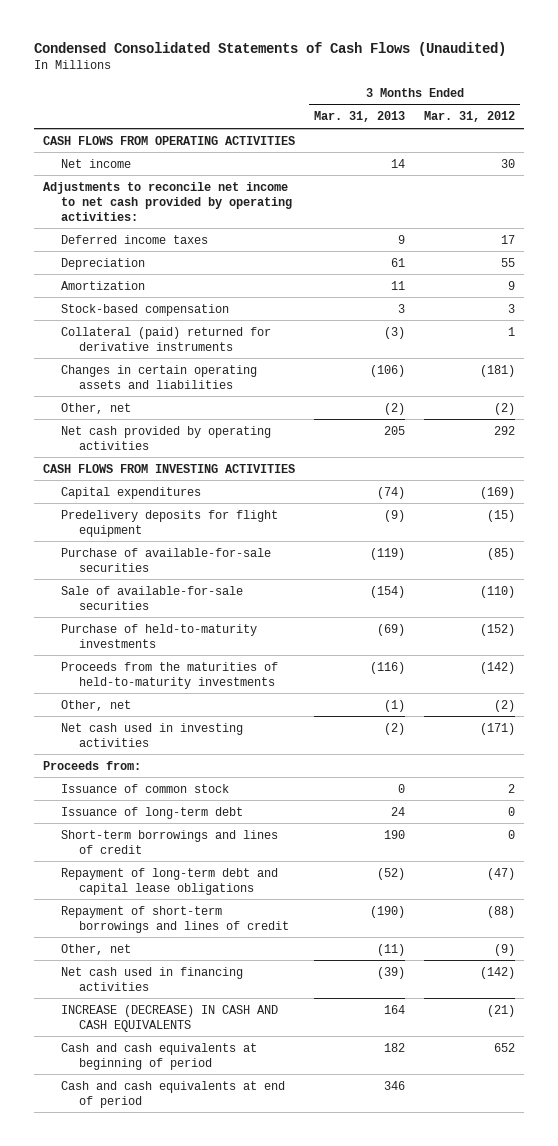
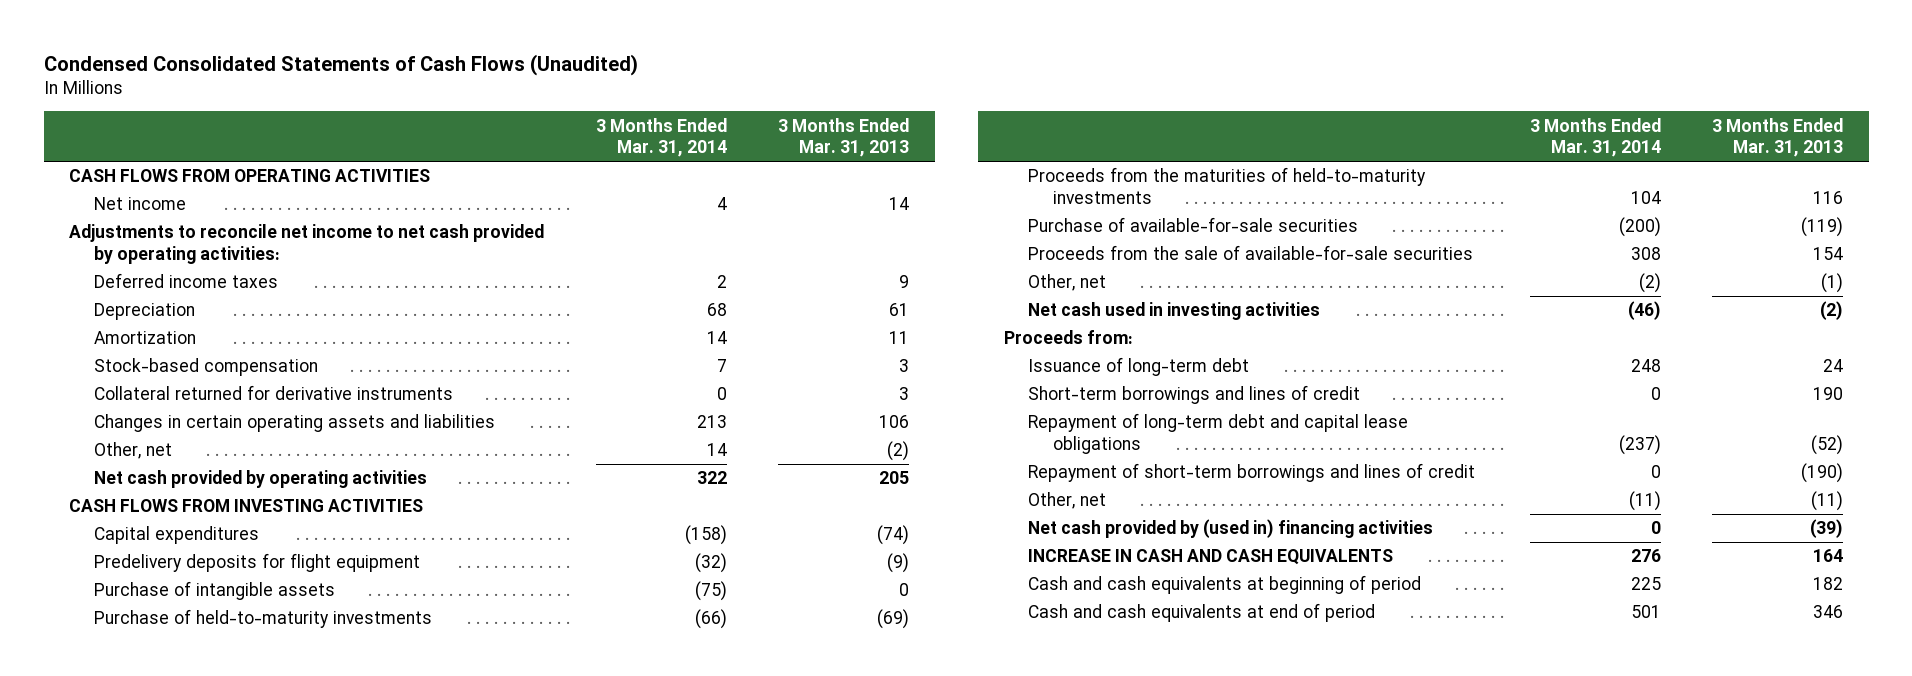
[423,111,515,123] Mar. 31, 2012 -> none
none -> [595,117,727,158] 3 Months Ended Mar. 31, 2014
[61,326,272,351] Collateral (paid) returned for derivative instruments -> [94,385,454,401] Collateral returned for derivative instruments
[384,326,406,339] (3) -> [898,387,909,401] 3
[370,364,406,377] (106) -> [878,415,909,429] 106
[61,585,244,610] Sale of available-for-sale securities -> none
none -> [94,581,336,601] Purchase of intangible assets
[370,661,406,674] (116) -> [1813,190,1844,204] 116
[61,547,272,572] Purchase of available-for-sale securities -> [1028,217,1359,233] Purchase of available-for-sale securities
none -> [1028,245,1474,261] Proceeds from the sale of available-for-sale securities
[61,783,230,793] Issuance of common stock -> none
[61,966,244,991] Net cash used in financing activities -> [1028,519,1434,539] Net cash provided by (used in) financing activities
[61,1004,279,1032] INCREASE (DECREASE) IN CASH AND CASH EQUIVALENTS -> [1028,549,1394,566] INCREASE IN CASH AND CASH EQUIVALENTS

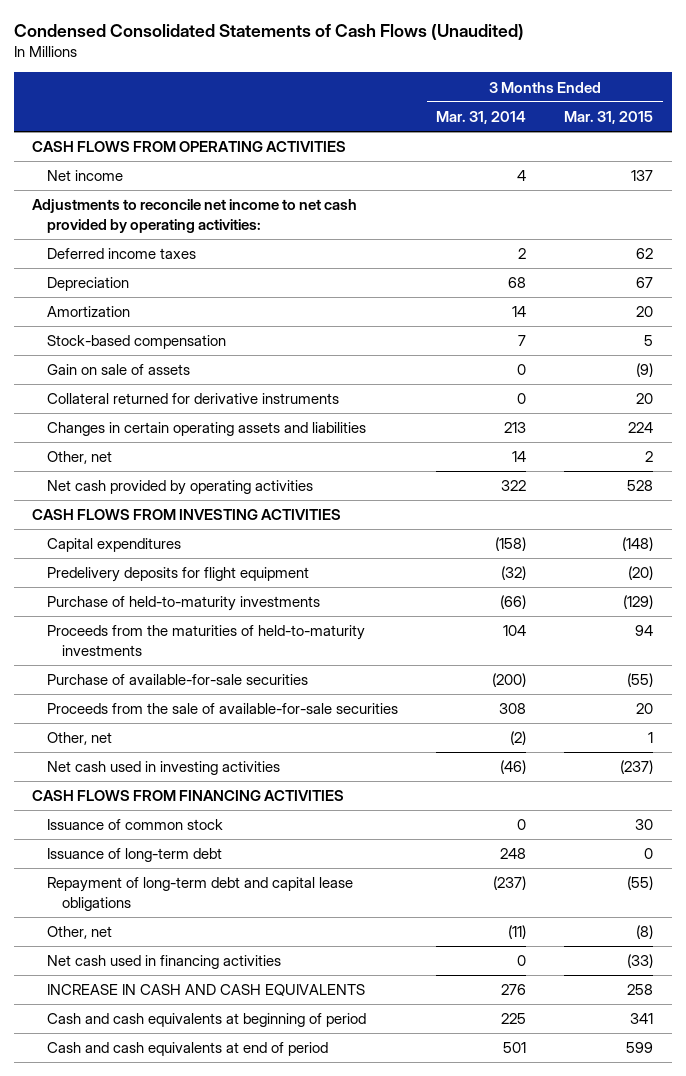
[777,117,909,158] 3 Months Ended Mar. 31, 2013 -> none
none -> [564,111,654,125] Mar. 31, 2015
none -> [47,364,191,376] Gain on sale of assets
[94,581,336,601] Purchase of intangible assets -> none
[1003,330,1133,345] Proceeds from: -> none
none -> [32,790,345,802] CASH FLOWS FROM FINANCING ACTIVITIES
none -> [47,819,224,831] Issuance of common stock
[1028,385,1361,405] Short-term borrowings and lines of credit -> none
[1028,463,1476,483] Repayment of short-term borrowings and lines of credit -> none
[1028,519,1434,539] Net cash provided by (used in) financing activities -> [47,955,282,970] Net cash used in financing activities

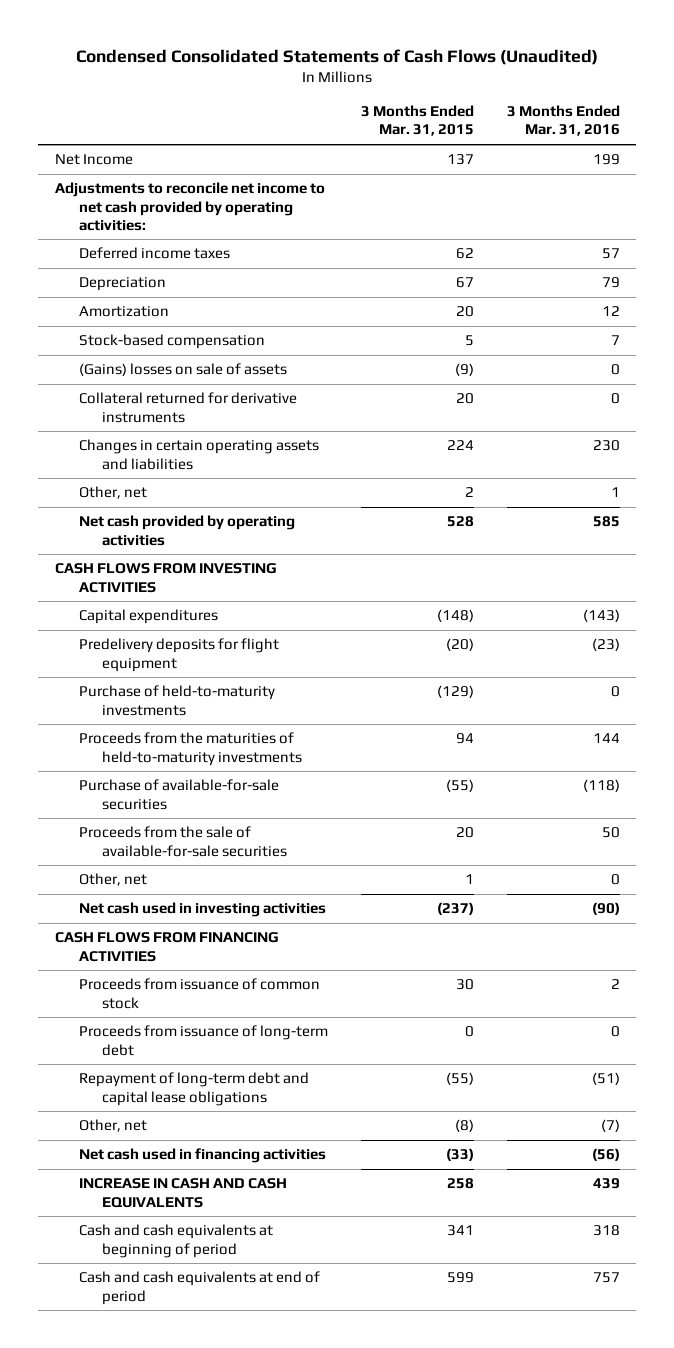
[436,111,527,125] Mar. 31, 2014 -> none
none -> [506,105,620,137] 3 Months Ended Mar. 31, 2016
[32,141,347,153] CASH FLOWS FROM OPERATING ACTIVITIES -> none
[47,170,124,182] Net income -> [54,154,133,166] Net Income
[47,364,191,376] Gain on sale of assets -> [78,363,287,377] (Gains) losses on sale of assets
[47,819,224,831] Issuance of common stock -> [78,978,320,1009] Proceeds from issuance of common stock
[47,848,223,863] Issuance of long-term debt -> [78,1025,328,1056] Proceeds from issuance of long-term debt

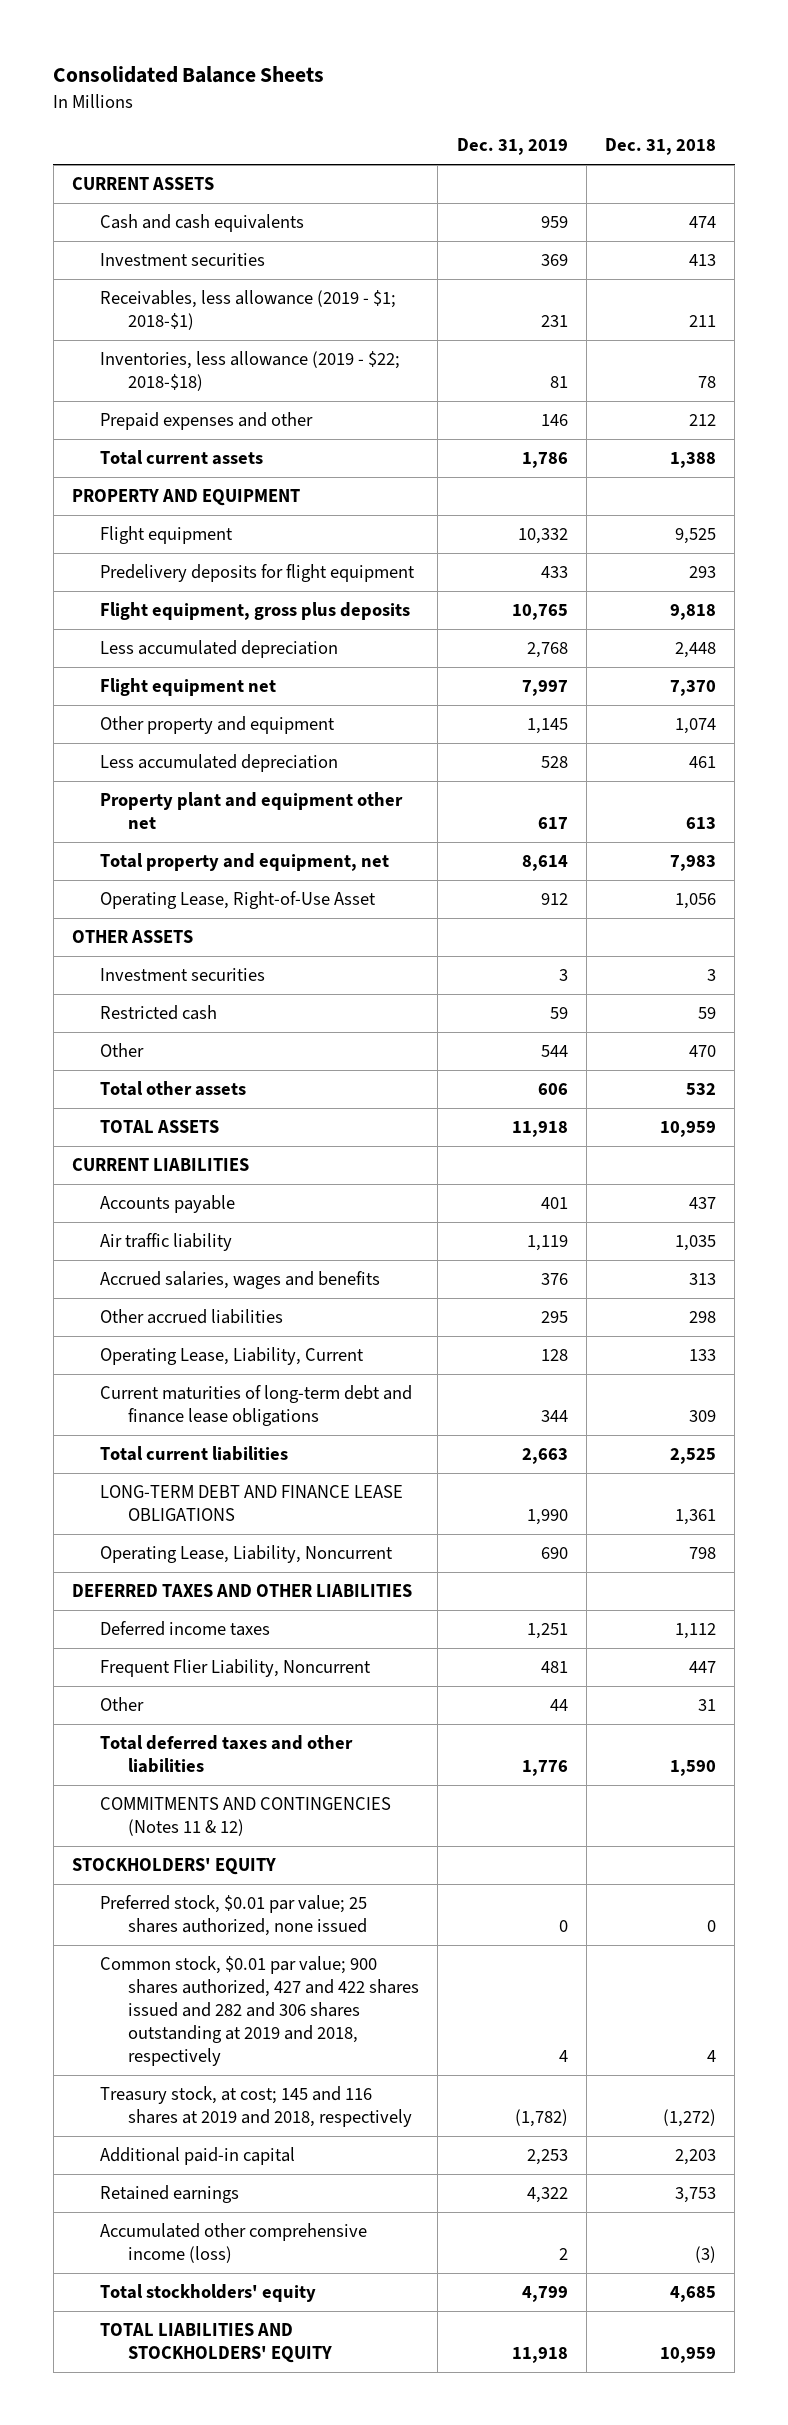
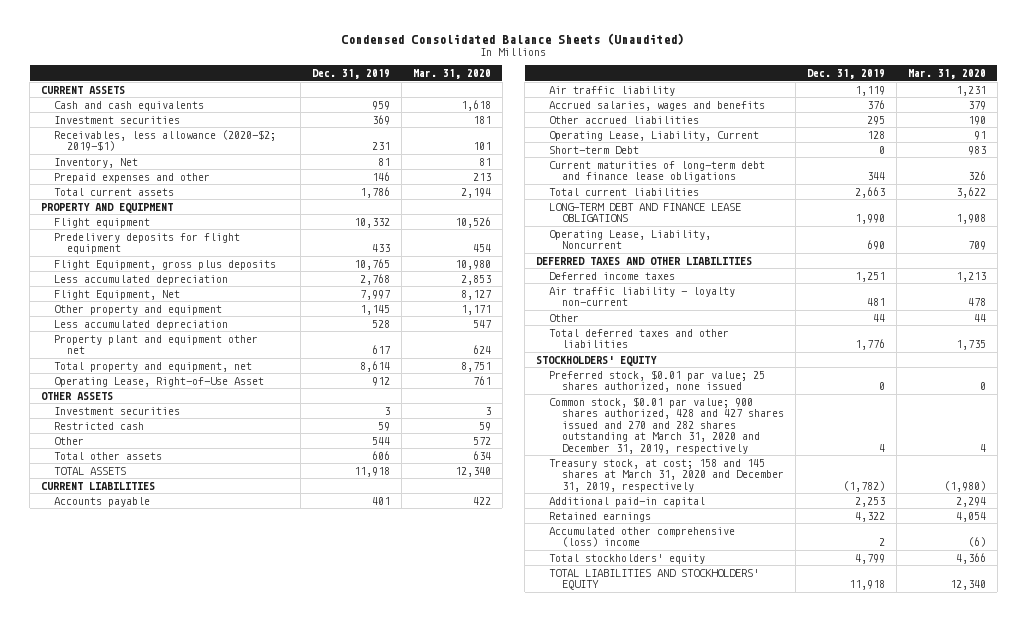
[53,66,325,84] Consolidated Balance Sheets -> [341,32,685,45] Condensed Consolidated Balance Sheets (Unaudited)
[604,138,716,156] Dec. 31, 2018 -> none
none -> [412,69,491,80] Mar. 31, 2020
[100,290,397,331] Receivables, less allowance (2019 - $1; 2018-$1) -> [53,129,276,152] Receivables, less allowance (2020-$2; 2019-$1)
[100,351,401,392] Inventories, less allowance (2019 - $22; 2018-$18) -> [53,157,138,168] Inventory, Net
[100,602,411,621] Flight equipment, gross plus deposits -> [53,259,276,270] Flight Equipment, gross plus deposits
[100,678,277,697] Flight equipment net -> [53,289,180,300] Flight Equipment, Net
none -> [549,145,640,154] Short-term Debt
[100,1659,372,1678] Frequent Flier Liability, Noncurrent -> [549,286,736,307] Air traffic liability - loyalty non-current
[100,1797,392,1837] COMMITMENTS AND CONTINGENCIES (Notes 11 & 12) -> none
[100,1956,420,2067] Common stock, $0.01 par value; 900 shares authorized, 427 and 422 shares issued and 282 and 306 shares outstanding at 2019 and 2018, respectively -> [549,396,785,454] Common stock, $0.01 par value; 900 shares authorized, 428 and 427 shares issued and 270 and 282 shares outstanding at March 31, 2020 and December 31, 2019, respectively
[100,2086,413,2128] Treasury stock, at cost; 145 and 116 shares at 2019 and 2018, respectively -> [549,458,785,492] Treasury stock, at cost; 158 and 145 shares at March 31, 2020 and December 31, 2019, respectively
[100,2223,368,2264] Accumulated other comprehensive income (loss) -> [549,526,736,548] Accumulated other comprehensive (loss) income

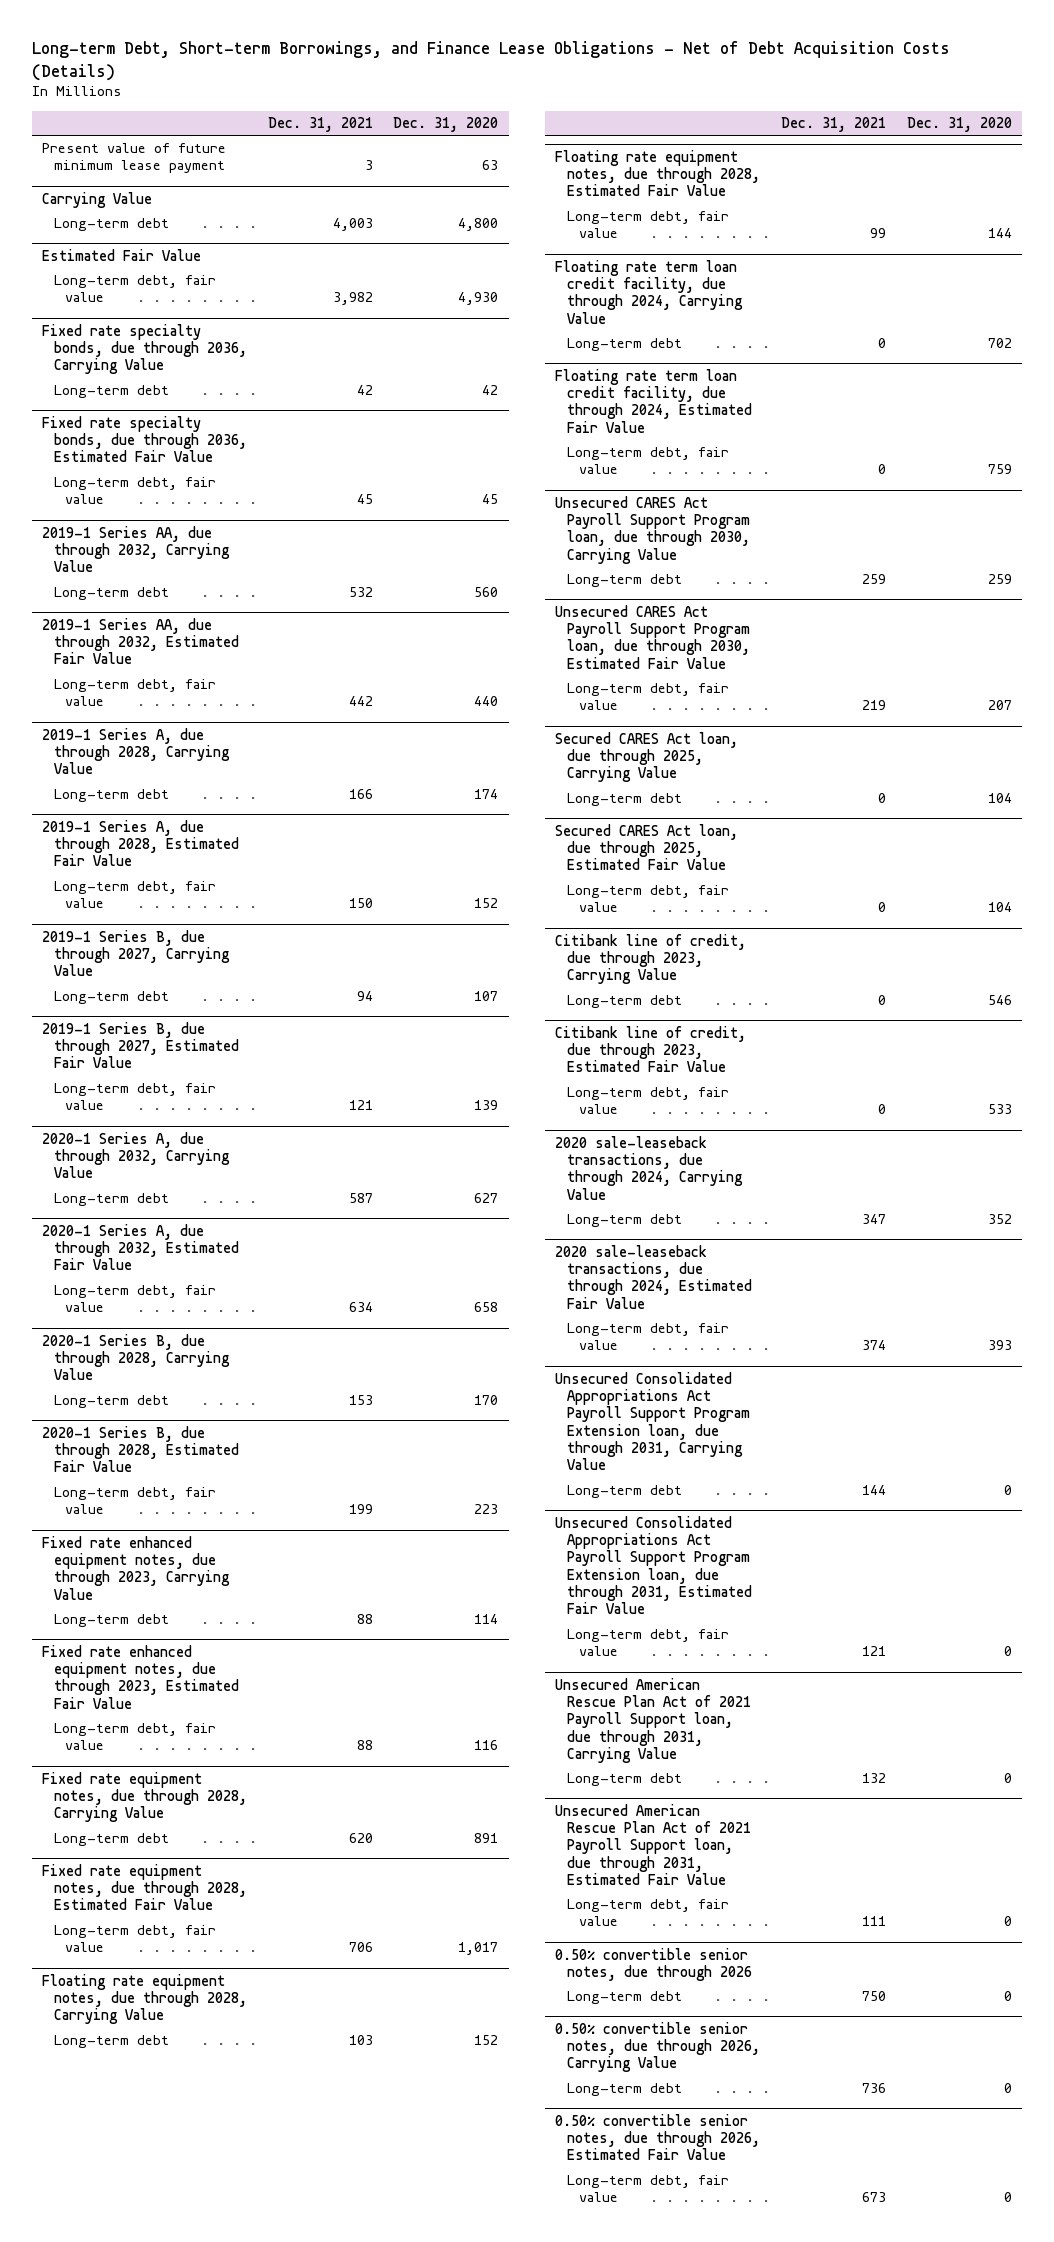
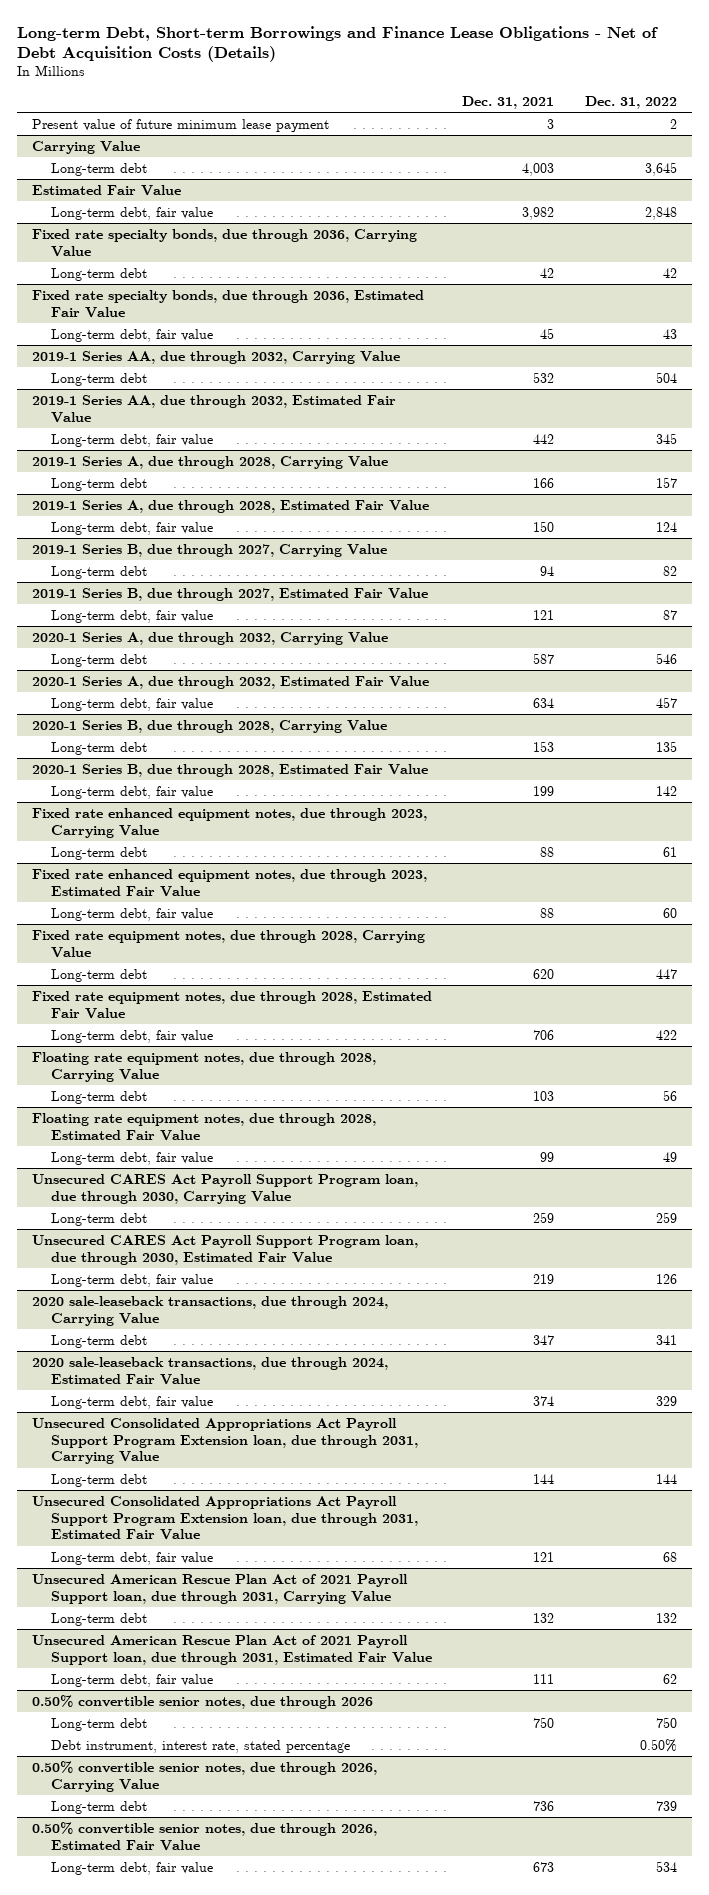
[31,41,950,81] Long-term Debt, Short-term Borrowings, and Finance Lease Obligations - Net of Debt Acquisition Costs (Details) -> [16,25,658,63] Long-term Debt, Short-term Borrowings and Finance Lease Obligations - Net of Debt Acquisition Costs (Details)
[393,117,499,133] Dec. 31, 2020 -> none
none -> [584,95,677,109] Dec. 31, 2022
[555,259,744,324] Floating rate term loan credit facility, due through 2024, Carrying Value -> none
[567,338,683,352] Long-term debt -> none
[555,368,753,433] Floating rate term loan credit facility, due through 2024, Estimated Fair Value -> none
[567,447,730,475] Long-term debt, fair value -> none
[555,731,739,783] Secured CARES Act loan, due through 2025, Carrying Value -> none
[567,793,683,807] Long-term debt -> none
[555,823,739,871] Secured CARES Act loan, due through 2025, Estimated Fair Value -> none
[567,885,730,913] Long-term debt, fair value -> none
[555,933,747,985] Citibank line of credit, due through 2023, Carrying Value -> none
[567,995,683,1009] Long-term debt -> none
[555,1025,747,1073] Citibank line of credit, due through 2023, Estimated Fair Value -> none
[567,1087,730,1115] Long-term debt, fair value -> none
none -> [50,1739,350,1753] Debt instrument, interest rate, stated percentage

